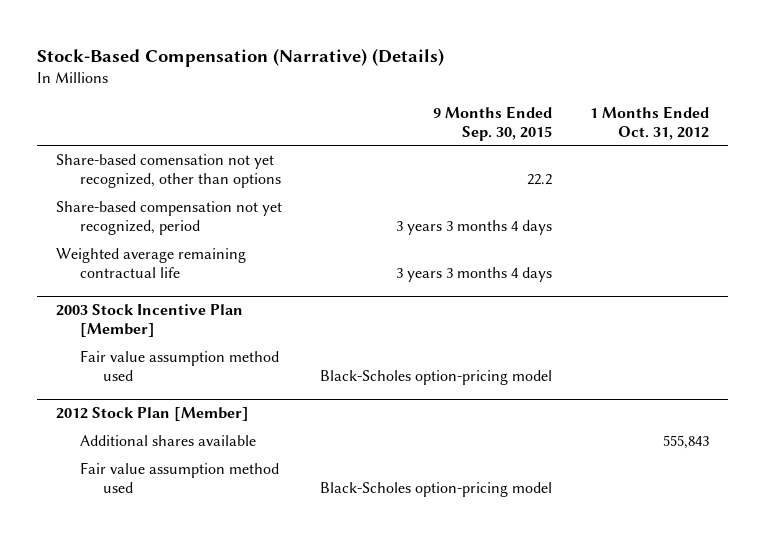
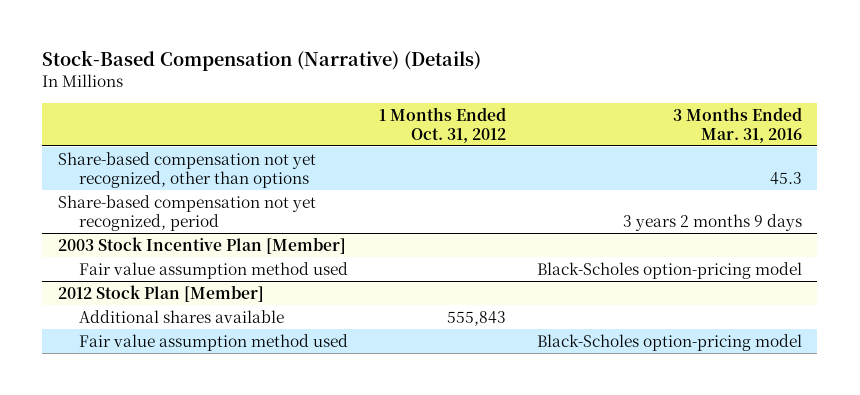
[432,105,552,141] 9 Months Ended Sep. 30, 2015 -> none
none -> [672,106,802,143] 3 Months Ended Mar. 31, 2016
[55,154,281,188] Share-based comensation not yet recognized, other than options -> [57,151,316,188] Share-based compensation not yet recognized, other than options
[55,248,246,278] Weighted average remaining contractual life -> none

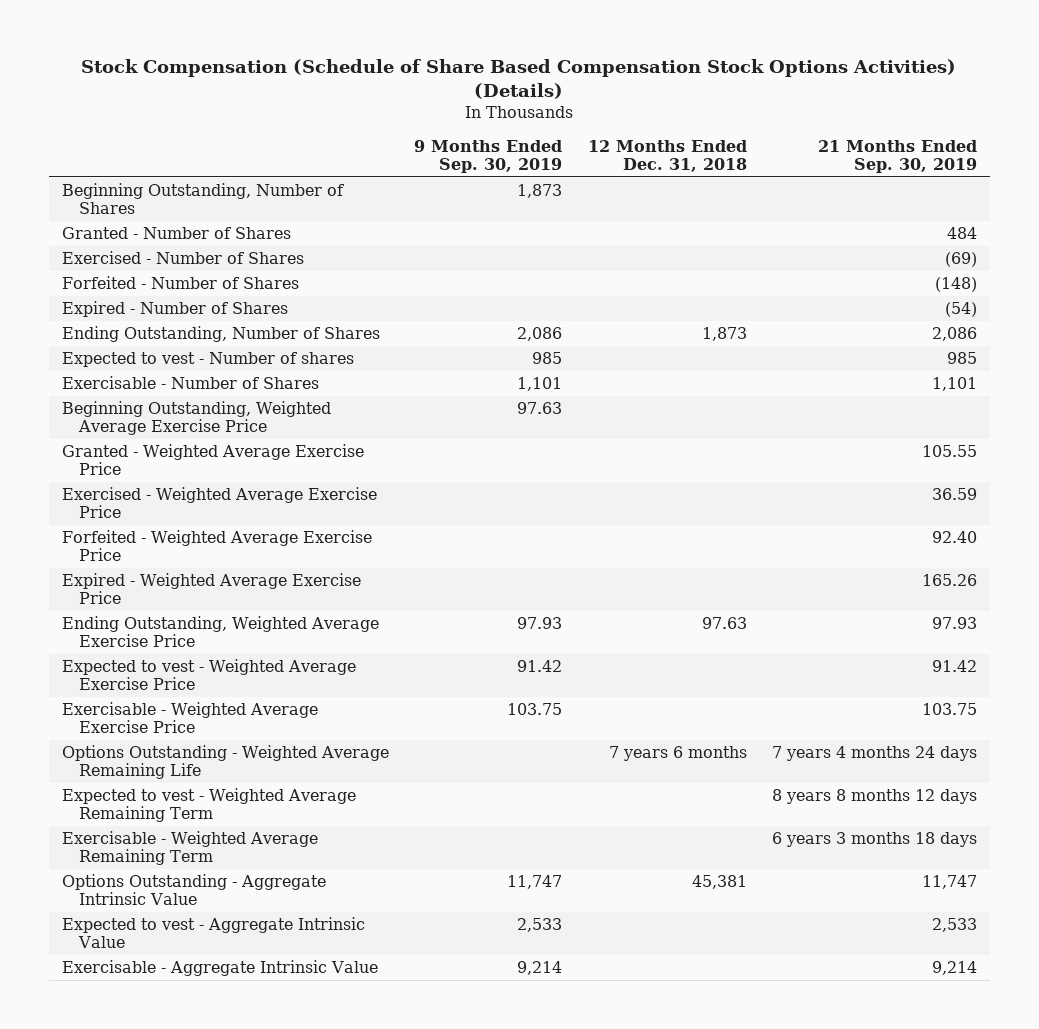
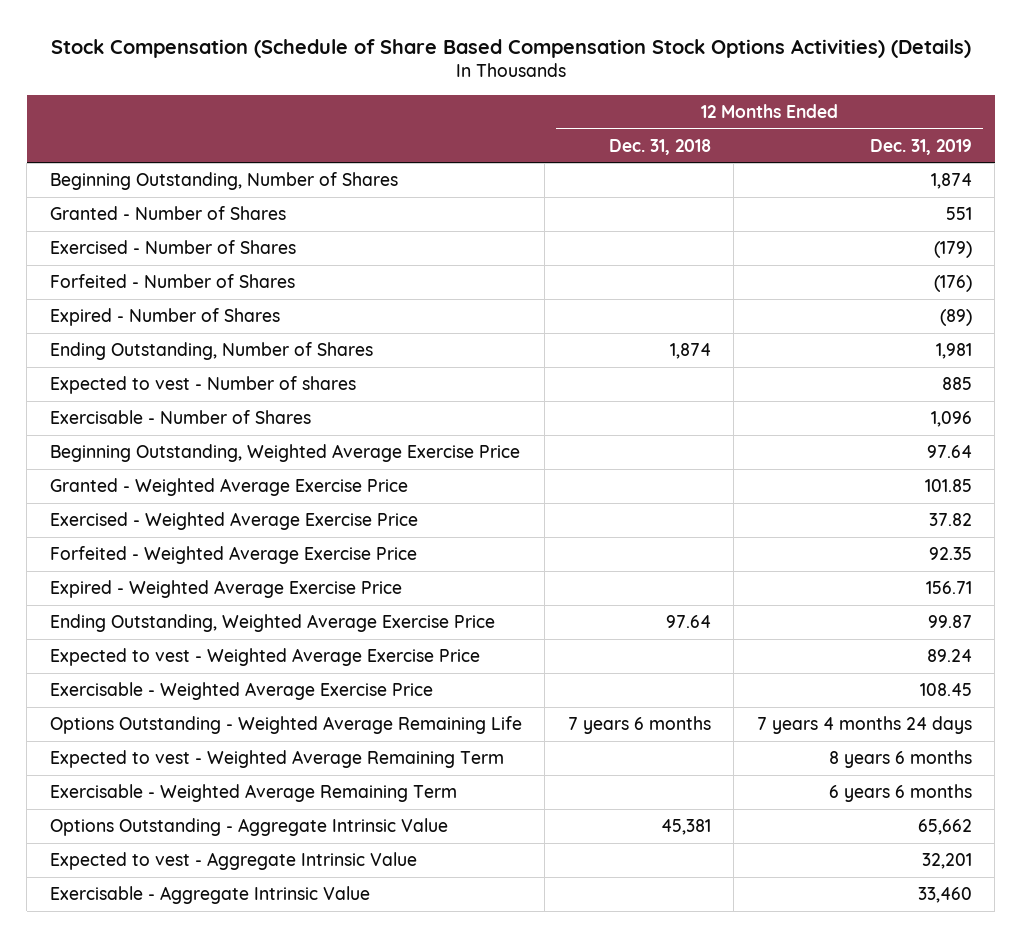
[414,139,563,173] 9 Months Ended Sep. 30, 2019 -> none
[817,139,977,173] 21 Months Ended Sep. 30, 2019 -> none
none -> [869,138,972,155] Dec. 31, 2019
[701,327,747,342] 1,873 -> [669,343,711,360] 1,874
[701,617,747,630] 97.63 -> [665,615,711,629] 97.64

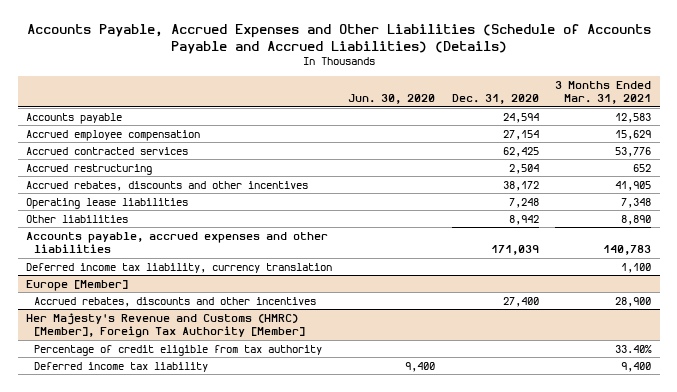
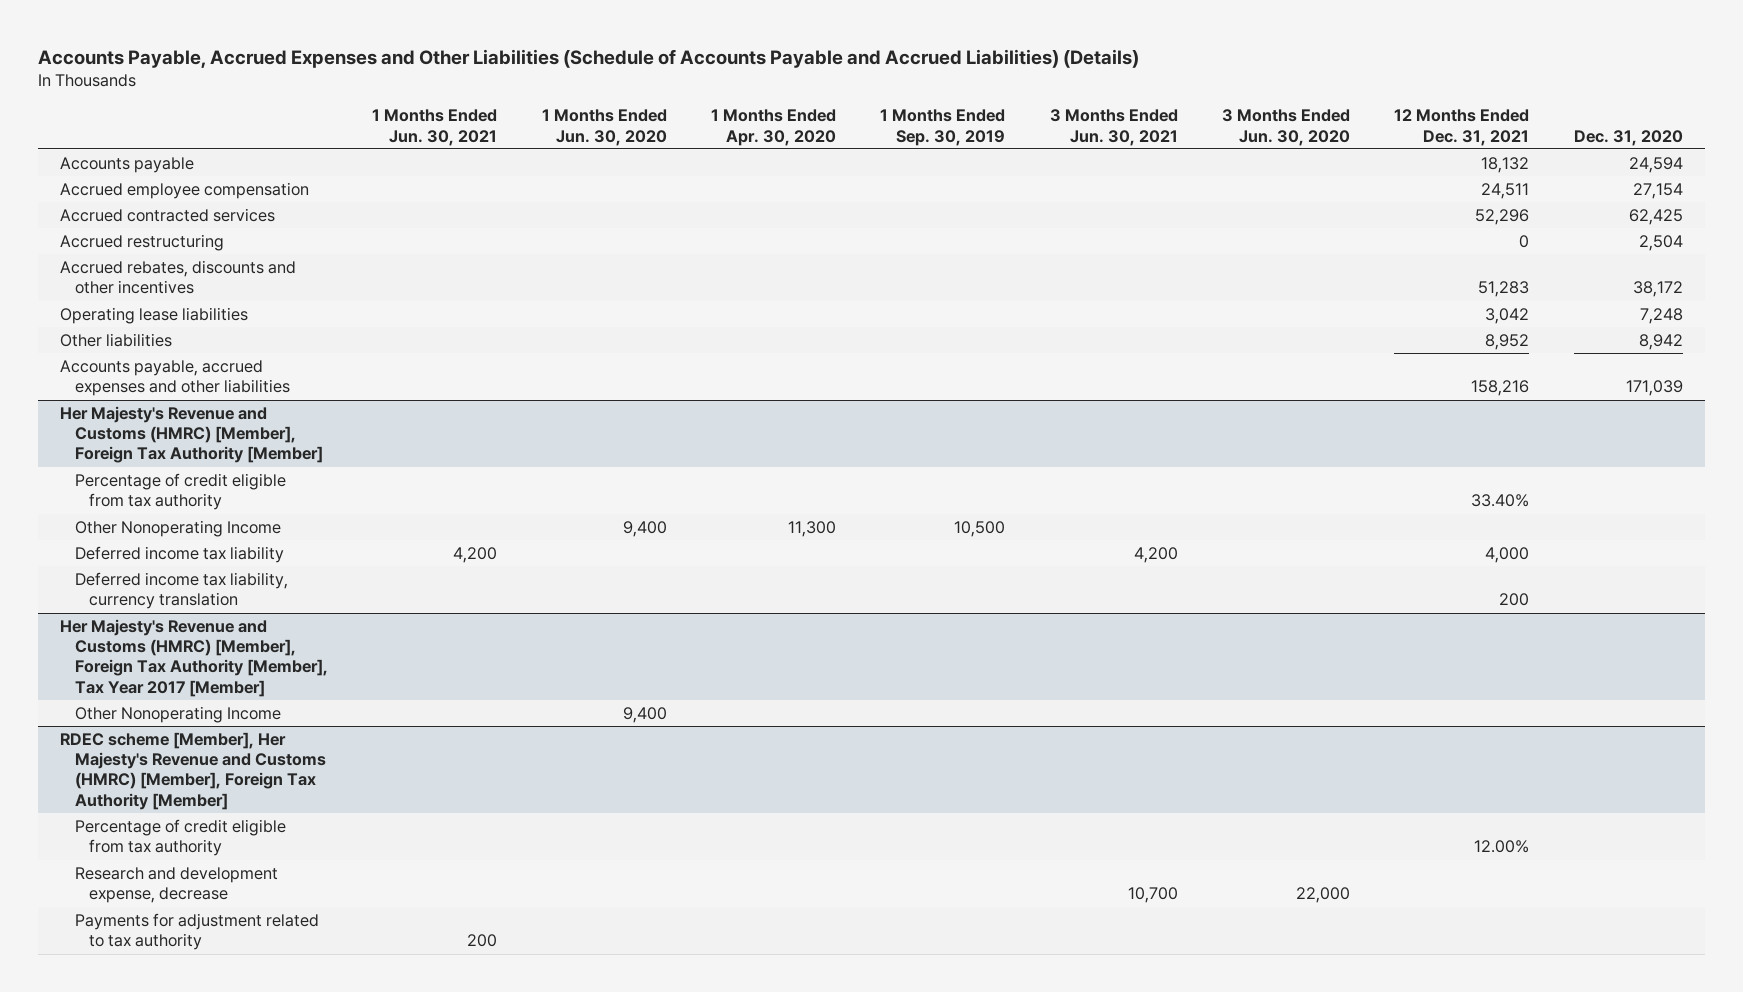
[348,94,436,105] Jun. 30, 2020 -> none
[555,80,652,105] 3 Months Ended Mar. 31, 2021 -> none
none -> [372,109,498,146] 1 Months Ended Jun. 30, 2021
none -> [541,109,667,146] 1 Months Ended Jun. 30, 2020
none -> [710,109,836,146] 1 Months Ended Apr. 30, 2020
none -> [880,109,1006,146] 1 Months Ended Sep. 30, 2019
none -> [1049,109,1178,146] 3 Months Ended Jun. 30, 2021
none -> [1221,109,1350,146] 3 Months Ended Jun. 30, 2020
none -> [1394,109,1530,146] 12 Months Ended Dec. 31, 2021
[26,262,333,273] Deferred income tax liability, currency translation -> none
[26,279,129,291] Europe [Member] -> none
[34,296,317,307] Accrued rebates, discounts and other incentives -> none
none -> [74,519,281,537] Other Nonoperating Income
none -> [74,571,288,610] Deferred income tax liability, currency translation
none -> [60,618,328,697] Her Majesty's Revenue and Customs (HMRC) [Member], Foreign Tax Authority [Member], Tax Year 2017 [Member]
none -> [74,705,281,723] Other Nonoperating Income
none -> [60,731,326,810] RDEC scheme [Member], Her Majesty's Revenue and Customs (HMRC) [Member], Foreign Tax Authority [Member]
none -> [74,818,286,857] Percentage of credit eligible from tax authority
none -> [74,866,278,904] Research and development expense, decrease
none -> [74,912,319,951] Payments for adjustment related to tax authority

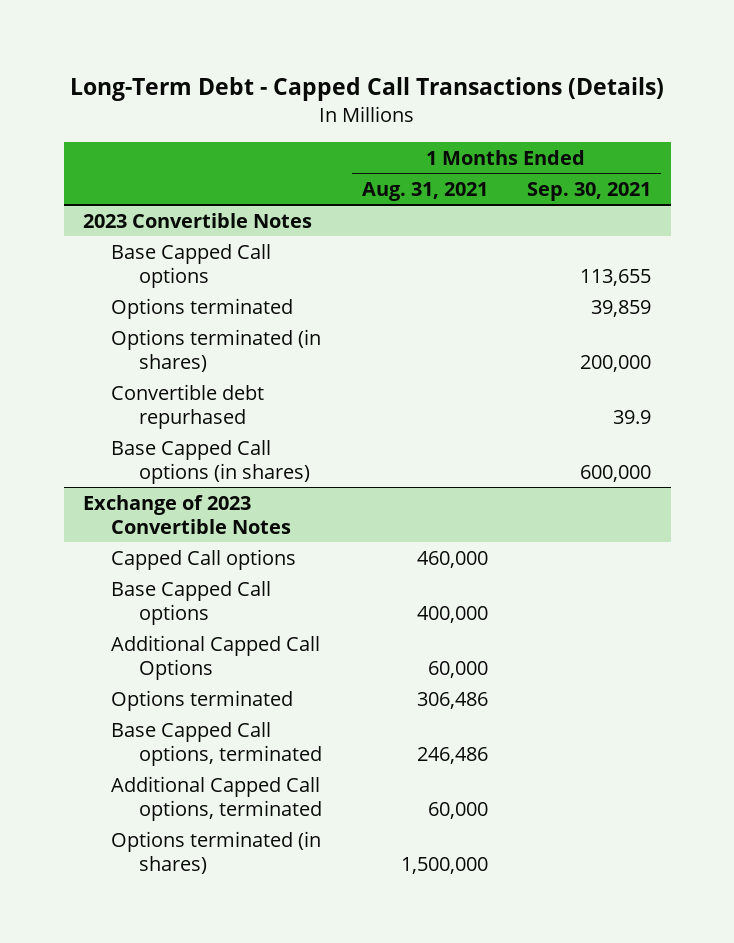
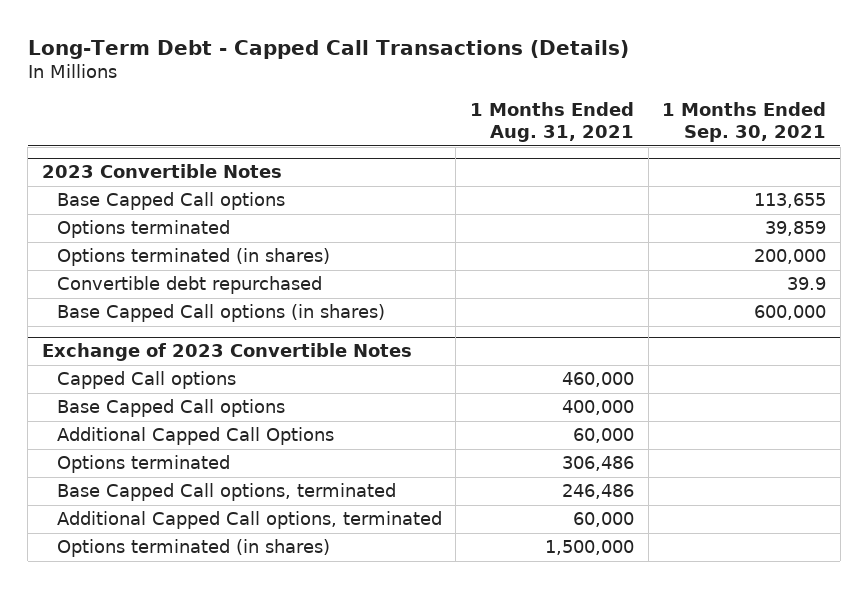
[111,383,265,430] Convertible debt repurhased -> [56,276,322,295] Convertible debt repurchased

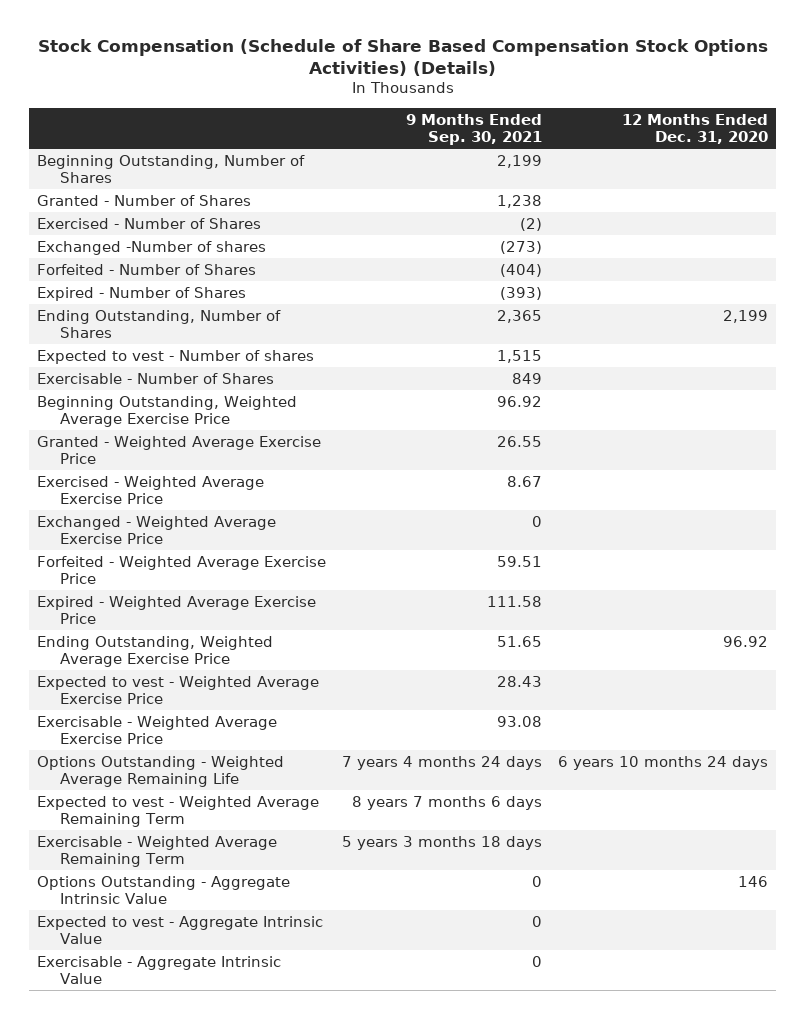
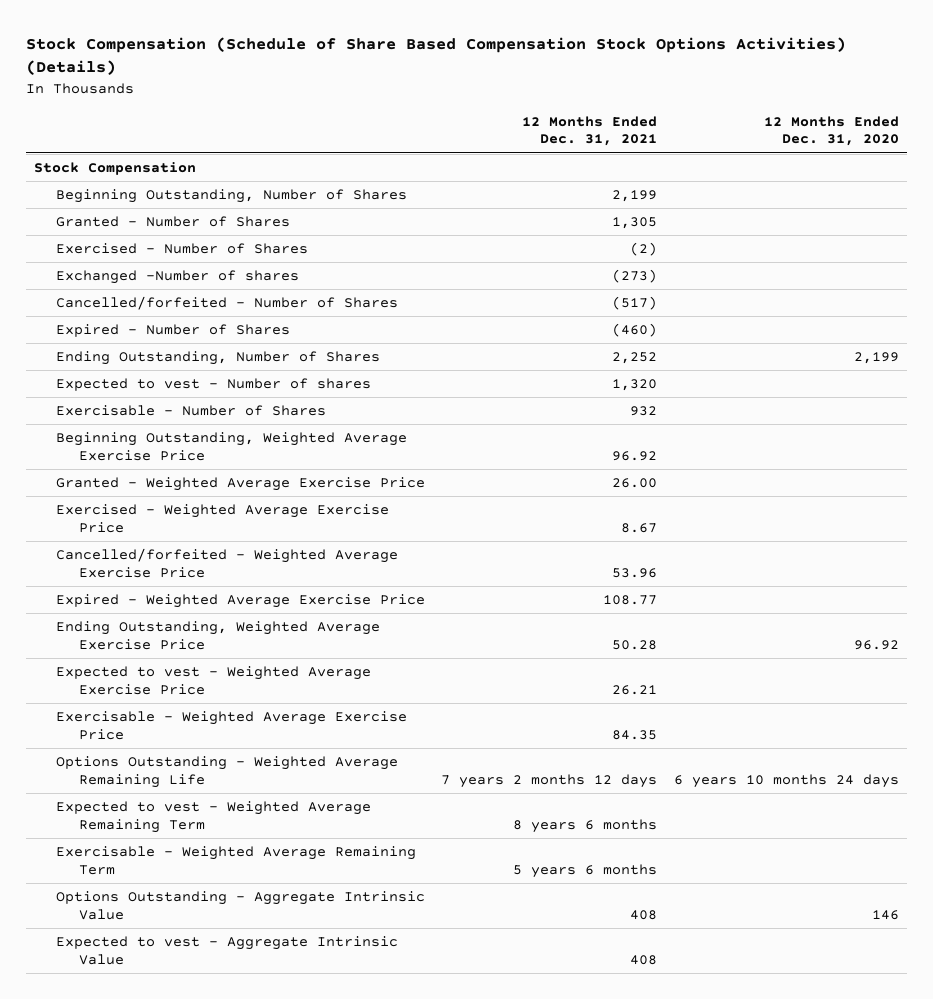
[406,113,543,145] 9 Months Ended Sep. 30, 2021 -> none
none -> [522,115,658,147] 12 Months Ended Dec. 31, 2021
none -> [33,162,196,176] Stock Compensation
[37,263,257,275] Forfeited - Number of Shares -> [56,296,399,311] Cancelled/forfeited - Number of Shares
[37,515,277,545] Exchanged - Weighted Average Exercise Price -> none
[37,555,327,585] Forfeited - Weighted Average Exercise Price -> [56,548,399,578] Cancelled/forfeited - Weighted Average Exercise Price
[37,955,282,985] Exercisable - Aggregate Intrinsic Value -> none

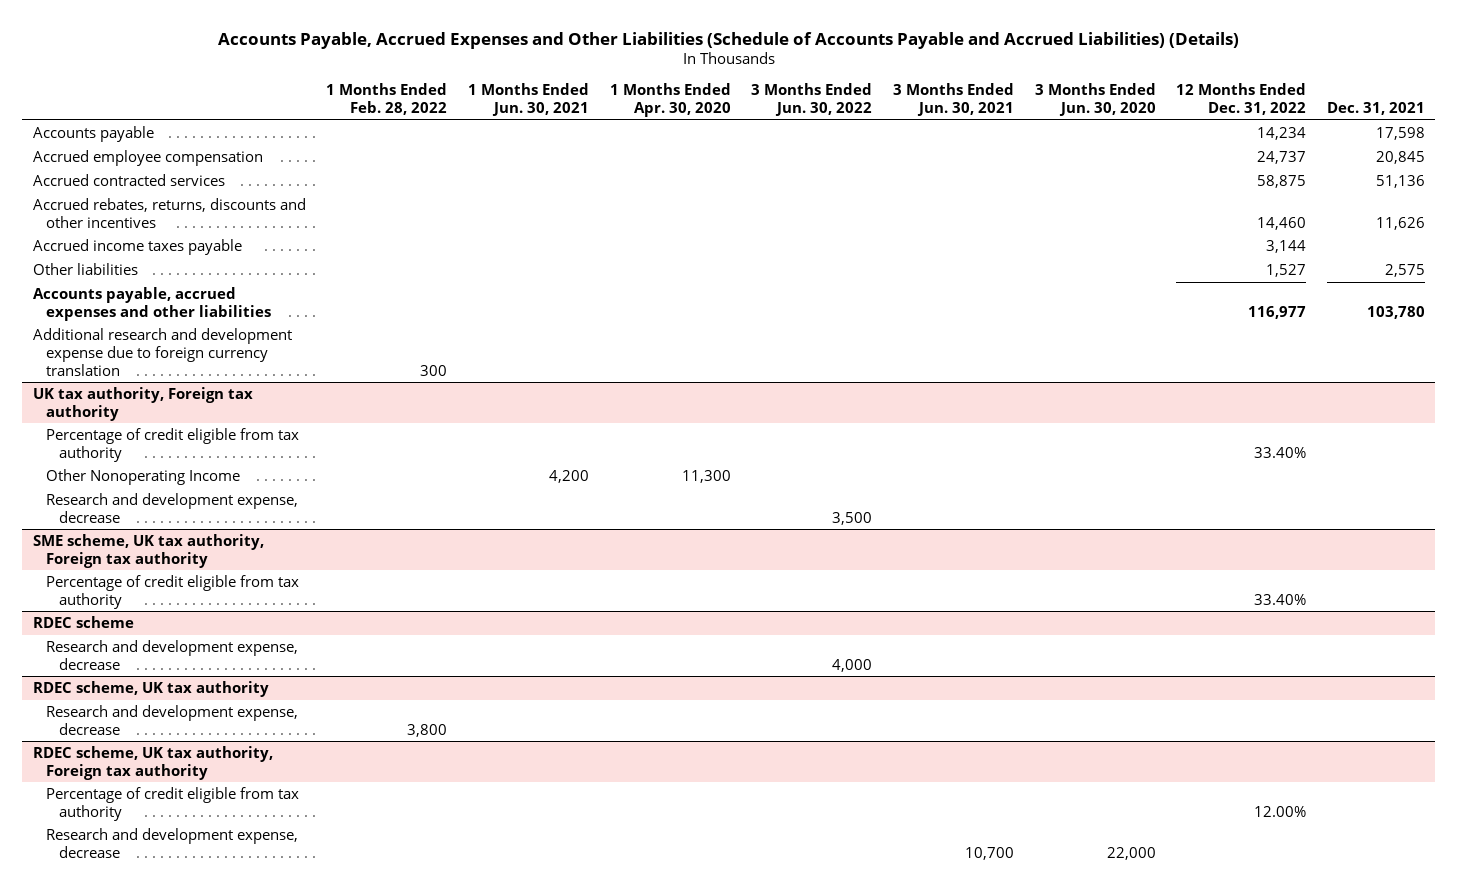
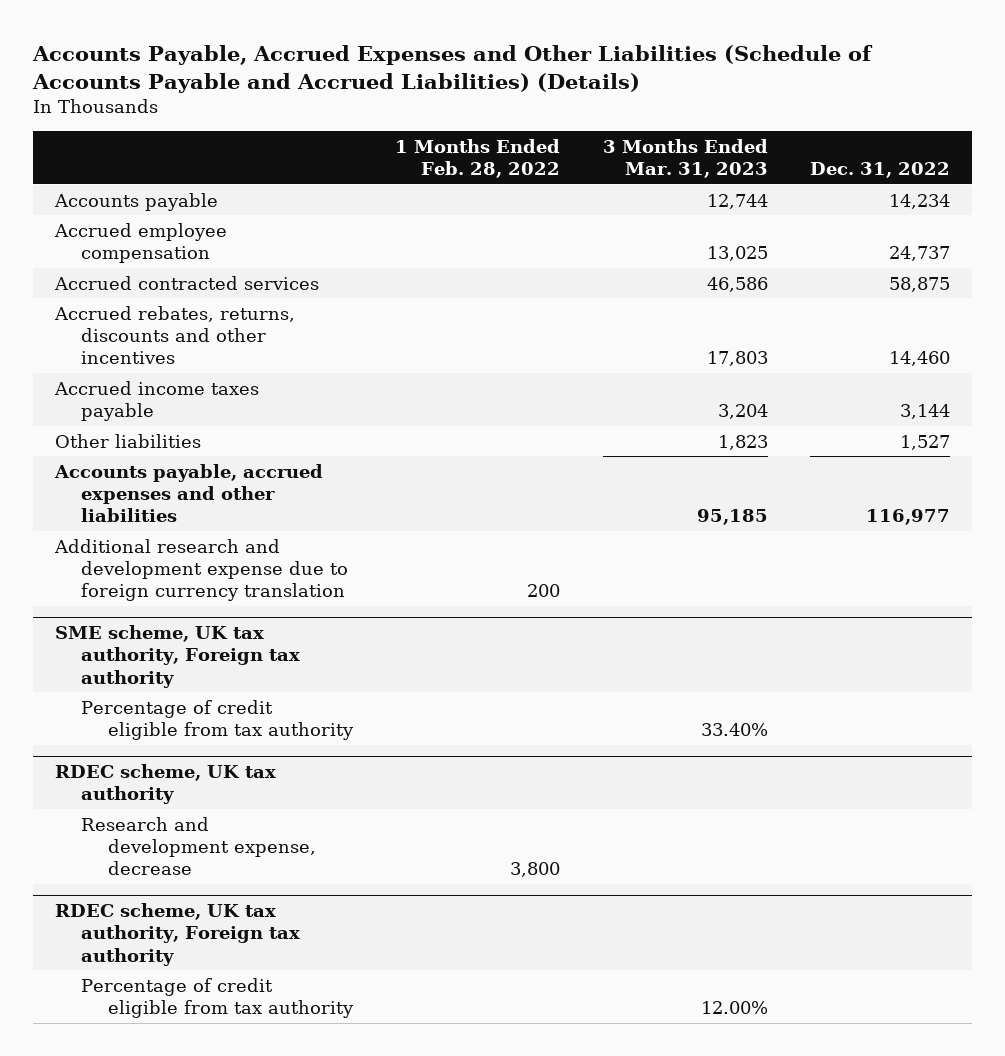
[468,83,590,117] 1 Months Ended Jun. 30, 2021 -> none
[609,83,731,118] 1 Months Ended Apr. 30, 2020 -> none
[751,83,873,117] 3 Months Ended Jun. 30, 2022 -> none
[892,83,1014,117] 3 Months Ended Jun. 30, 2021 -> none
[1034,83,1156,117] 3 Months Ended Jun. 30, 2020 -> none
[1176,83,1307,116] 12 Months Ended Dec. 31, 2022 -> none
[1326,102,1425,116] Dec. 31, 2021 -> none
none -> [602,138,768,178] 3 Months Ended Mar. 31, 2023
none -> [810,161,951,178] Dec. 31, 2022
[32,386,253,421] UK tax authority, Foreign tax authority -> none
[46,427,300,462] Percentage of credit eligible from tax authority -> none
[46,468,241,485] Other Nonoperating Income -> none
[46,492,299,523] Research and development expense, decrease -> none
[420,364,448,376] 300 -> [527,584,561,598] 200
[32,615,134,628] RDEC scheme -> none
[46,639,299,670] Research and development expense, decrease -> none
[46,827,299,858] Research and development expense, decrease -> none

